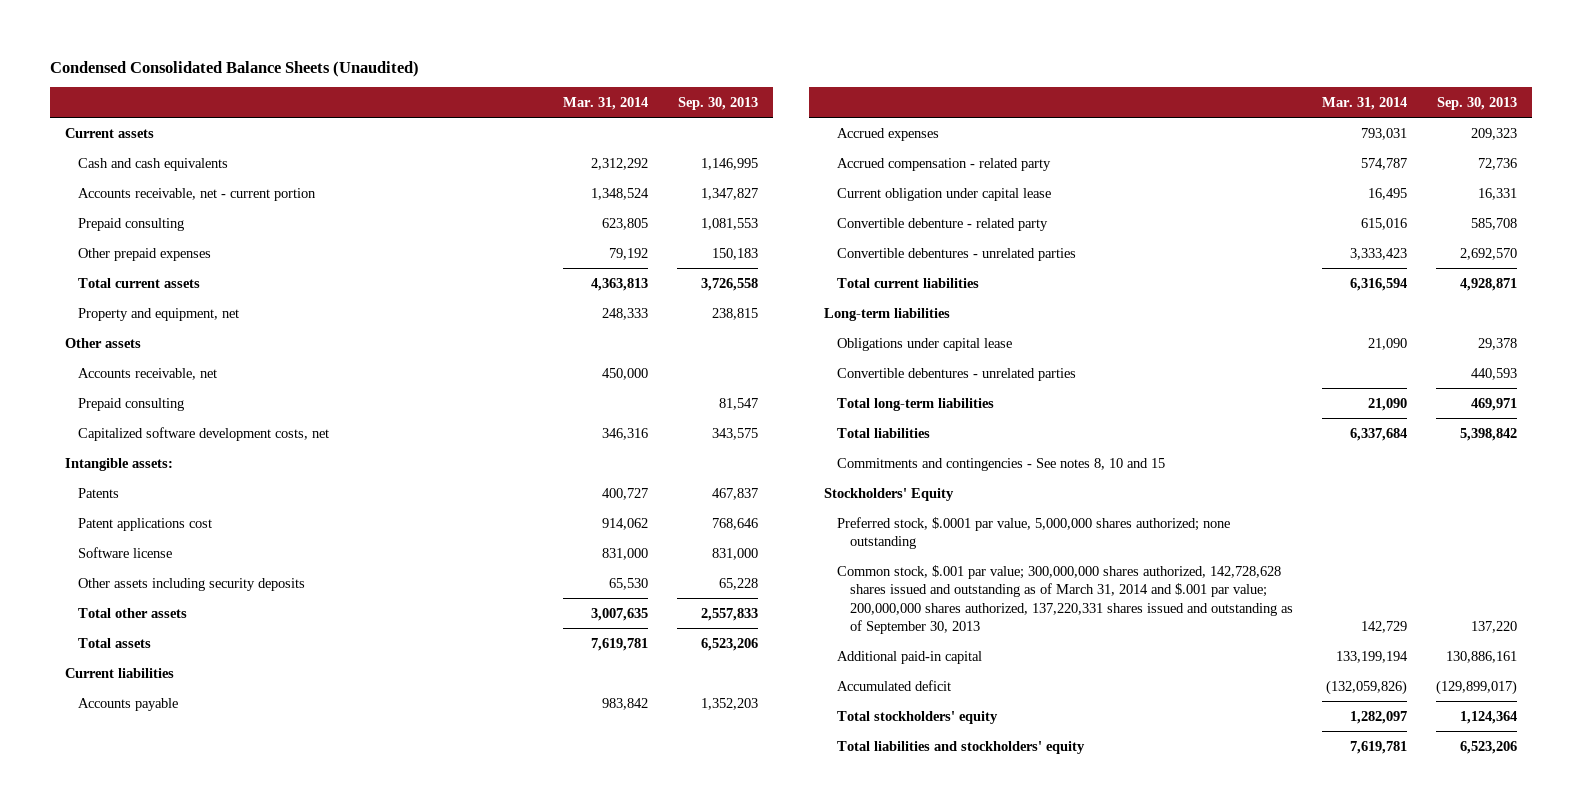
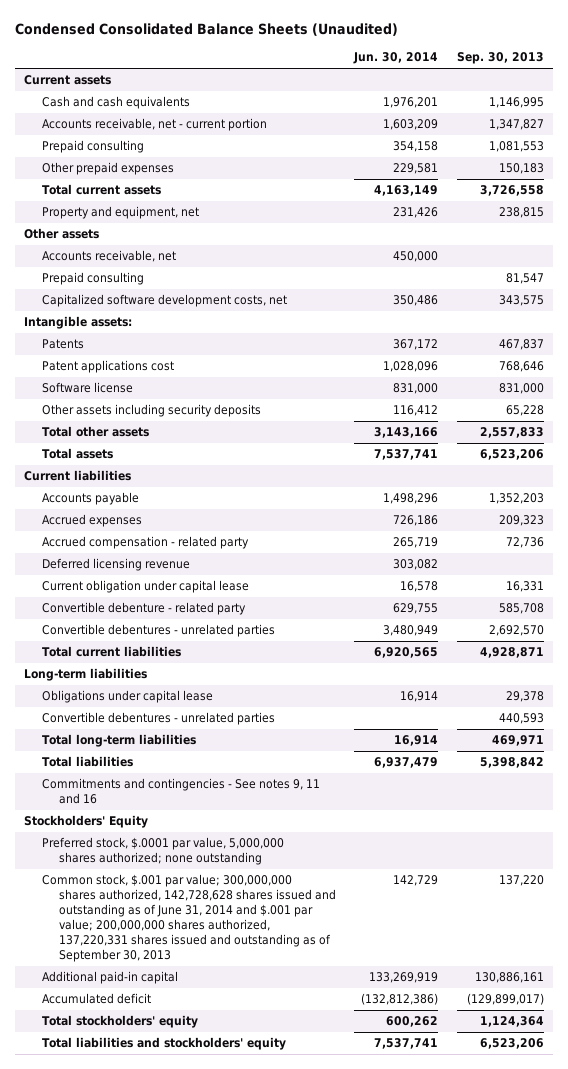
[563,96,649,110] Mar. 31, 2014 -> none
none -> [353,52,439,65] Jun. 30, 2014
none -> [41,558,190,572] Deferred licensing revenue
[836,457,1165,471] Commitments and contingencies - See notes 8, 10 and 15 -> [41,778,320,805] Commitments and contingencies - See notes 9, 11 and 16
[836,564,1294,635] Common stock, $.001 par value; 300,000,000 shares authorized, 142,728,628 shares issued and outstanding as of March 31, 2014 and $.001 par value; 200,000,000 shares authorized, 137,220,331 shares issued and outstanding as of September 30, 2013 -> [41,874,337,963] Common stock, $.001 par value; 300,000,000 shares authorized, 142,728,628 shares issued and outstanding as of June 31, 2014 and $.001 par value; 200,000,000 shares authorized, 137,220,331 shares issued and outstanding as of September 30, 2013

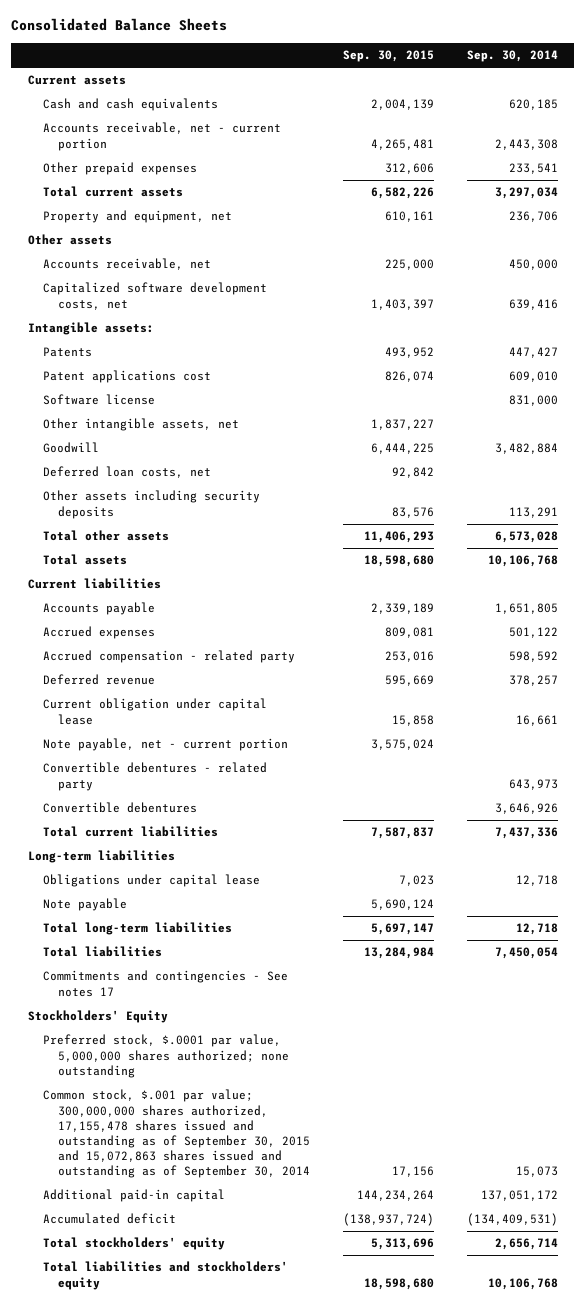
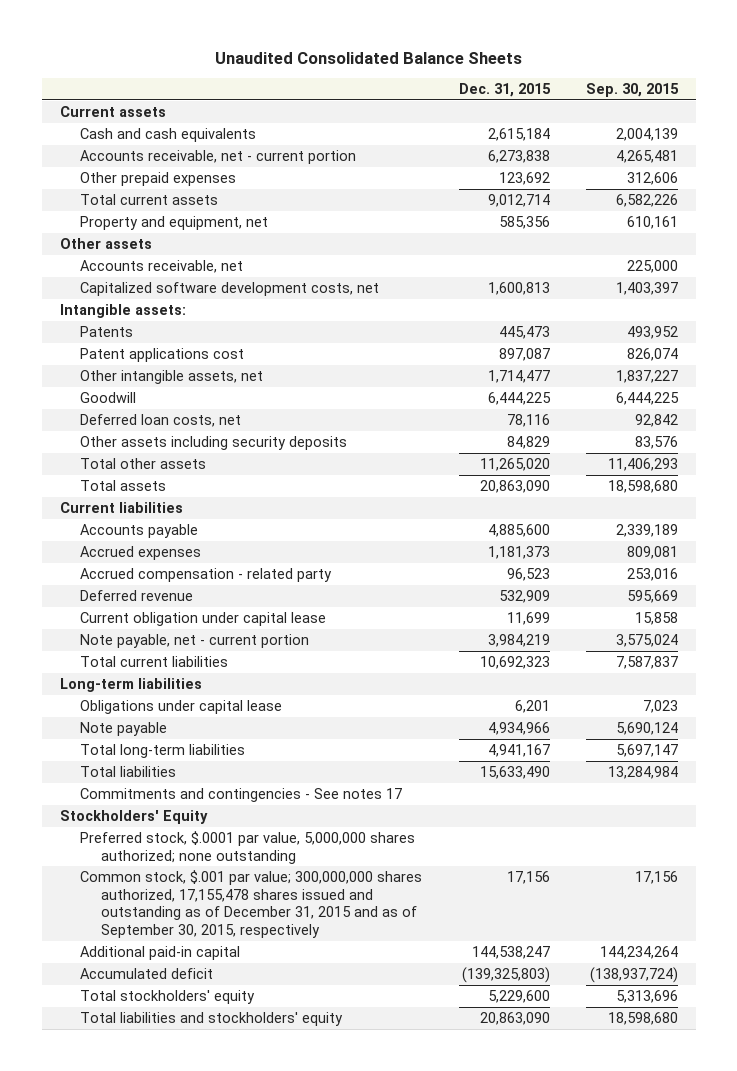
[11,18,228,32] Consolidated Balance Sheets -> [214,51,522,64] Unaudited Consolidated Balance Sheets
[466,50,558,63] Sep. 30, 2014 -> none
none -> [458,83,551,98] Dec. 31, 2015
[43,394,156,406] Software license -> none
[43,762,268,791] Convertible debentures - related party -> none
[43,802,198,814] Convertible debentures -> none
[43,1089,311,1179] Common stock, $.001 par value; 300,000,000 shares authorized, 17,155,478 shares issued and outstanding as of September 30, 2015 and 15,072,863 shares issued and outstanding as of September 30, 2014 -> [80,869,423,939] Common stock, $.001 par value; 300,000,000 shares authorized, 17,155,478 shares issued and outstanding as of December 31, 2015 and as of September 30, 2015, respectively

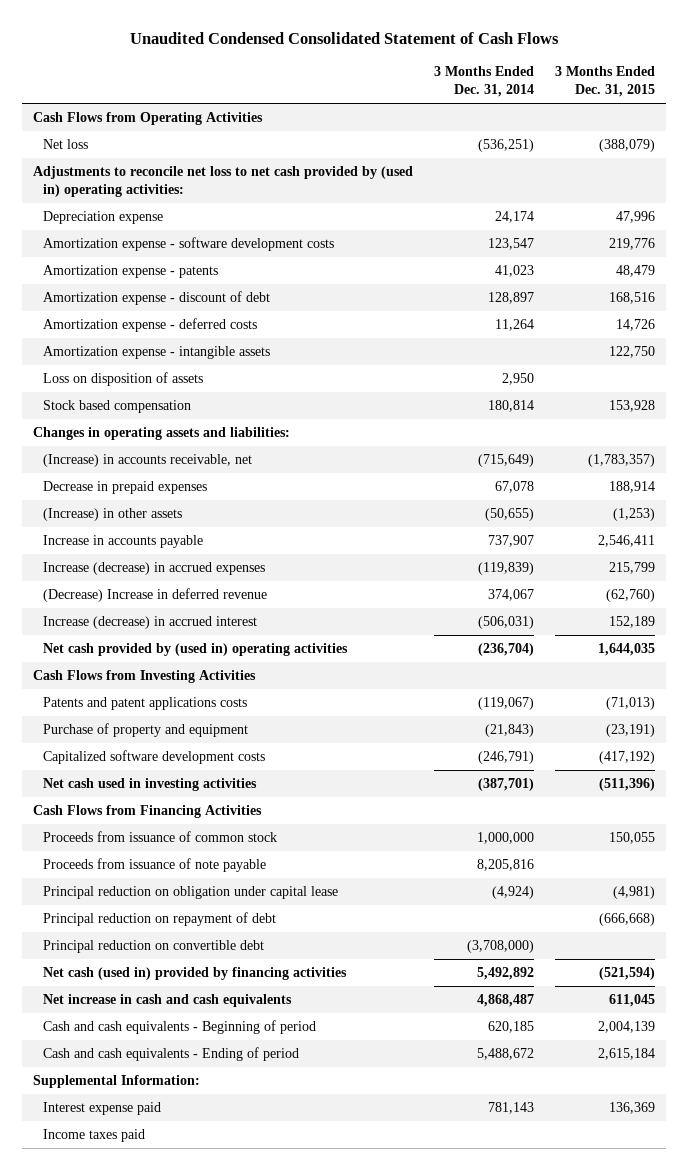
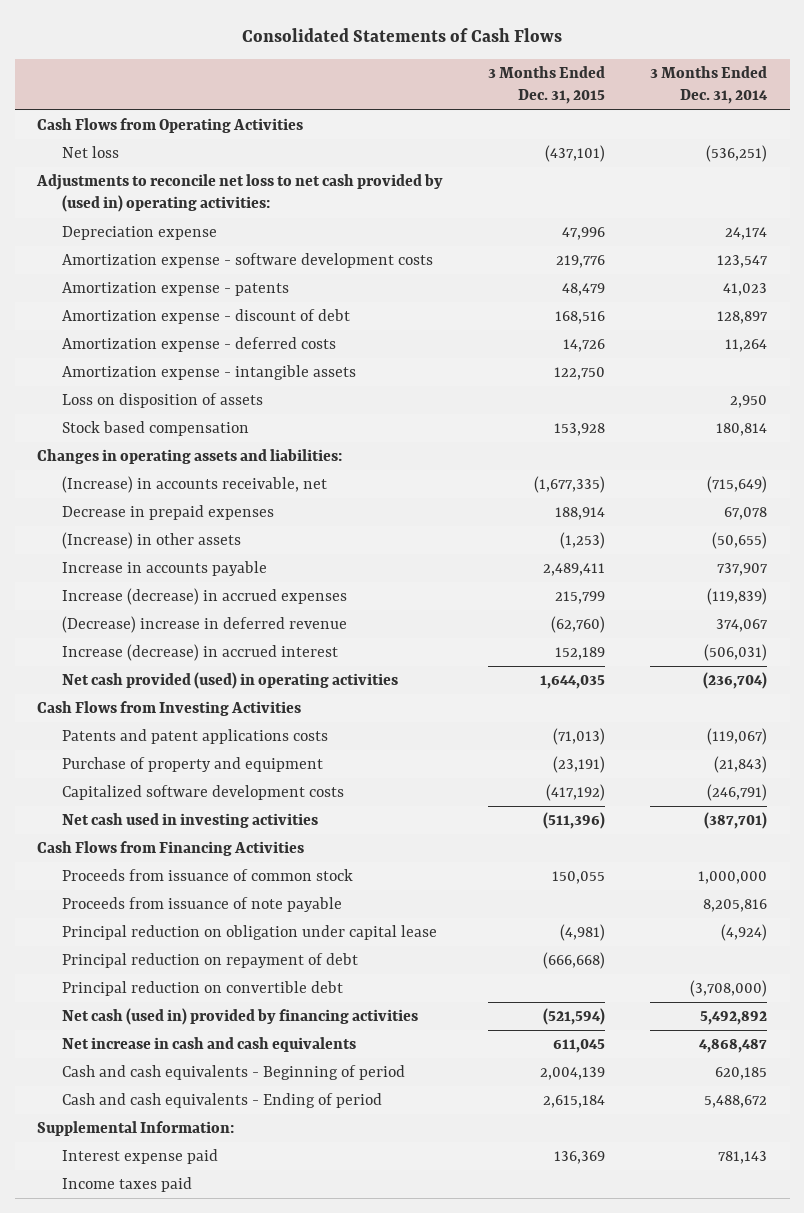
[129,31,559,44] Unaudited Condensed Consolidated Statement of Cash Flows -> [242,27,563,42] Consolidated Statements of Cash Flows
[599,139,656,153] (388,079) -> [545,145,606,163] (437,101)
[588,454,656,468] (1,783,357) -> [534,476,606,494] (1,677,335)
[598,535,656,548] 2,546,411 -> [543,563,606,577] 2,489,411
[42,588,267,603] (Decrease) Increase in deferred revenue -> [61,616,347,634] (Decrease) increase in deferred revenue
[42,643,348,657] Net cash provided by (used in) operating activities -> [61,672,398,690] Net cash provided (used) in operating activities

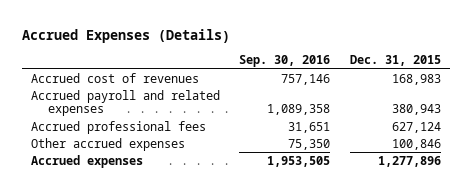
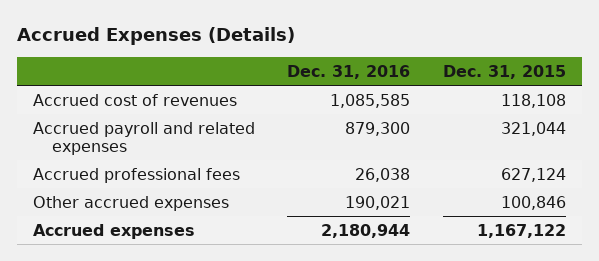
[239,55,331,68] Sep. 30, 2016 -> none
none -> [287,64,411,79] Dec. 31, 2016
[391,73,441,85] 168,983 -> [500,93,566,108] 118,108
[391,104,441,116] 380,943 -> [500,121,566,136] 321,044
[377,155,441,167] 1,277,896 -> [476,223,566,238] 1,167,122

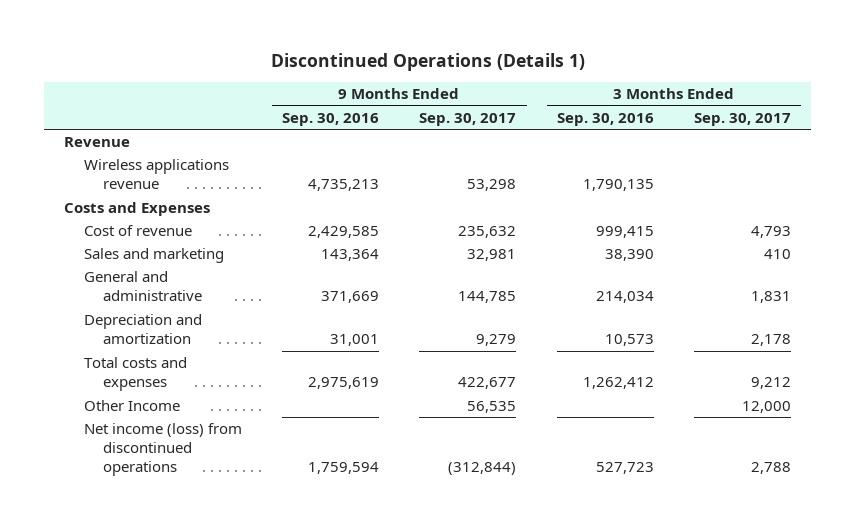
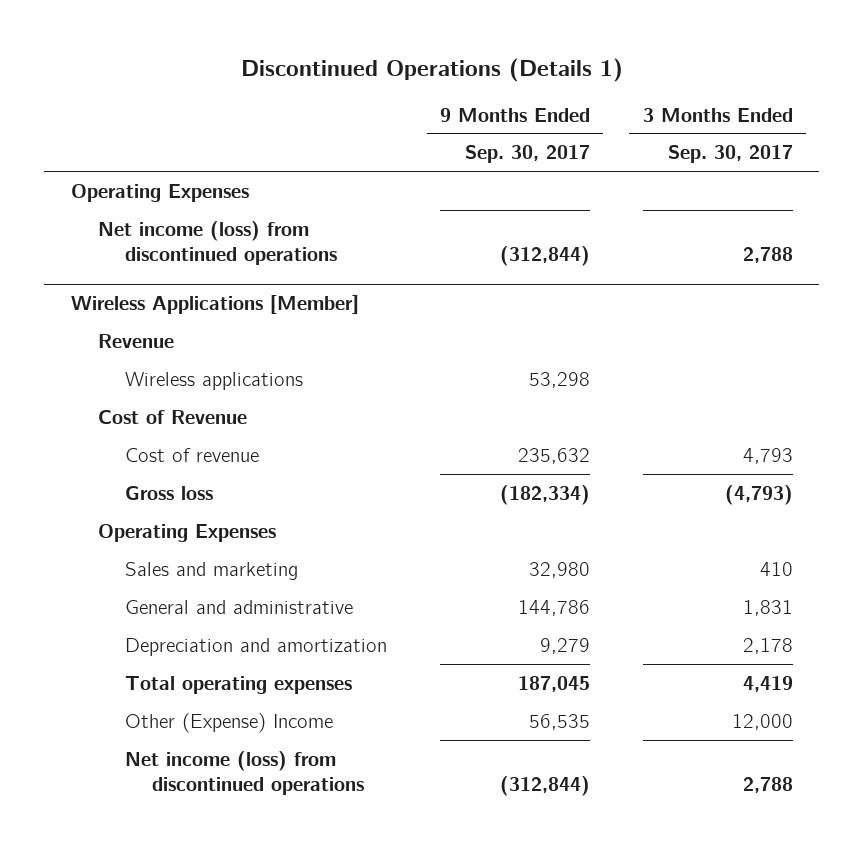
[282,112,380,126] Sep. 30, 2016 -> none
[556,112,654,126] Sep. 30, 2016 -> none
none -> [70,183,249,202] Operating Expenses
none -> [97,220,338,265] Net income (loss) from discontinued operations
none -> [70,295,359,315] Wireless Applications [Member]
[83,159,229,190] Wireless applications revenue -> [125,371,304,390] Wireless applications
[64,202,211,217] Costs and Expenses -> [97,409,247,424] Cost of Revenue
none -> [125,485,214,500] Gross loss
none -> [97,523,276,542] Operating Expenses
[467,249,517,262] 32,981 -> [528,561,590,578] 32,980
[458,291,517,304] 144,785 -> [517,599,590,616] 144,786
[83,357,187,392] Total costs and expenses -> [125,675,353,694] Total operating expenses
[458,377,517,390] 422,677 -> [517,675,590,692] 187,045
[751,377,792,390] 9,212 -> [742,675,793,692] 4,419
[83,400,180,412] Other Income -> [125,712,334,733] Other (Expense) Income

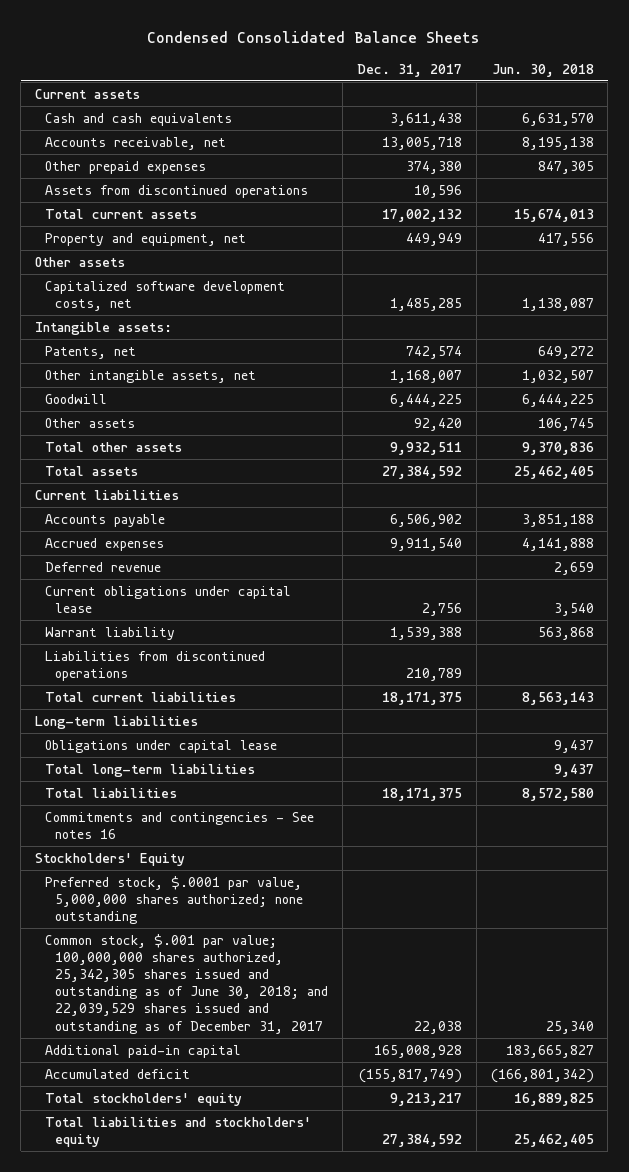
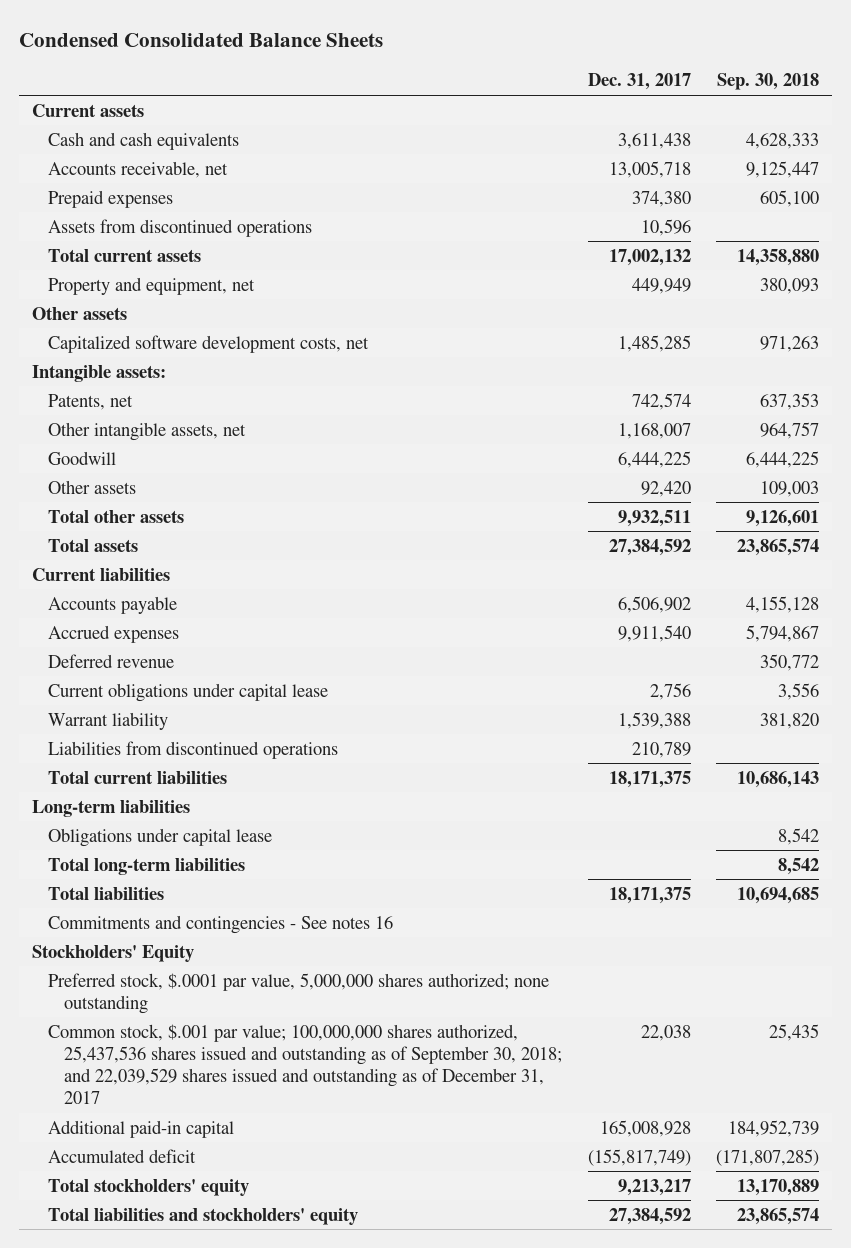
[491,63,594,77] Jun. 30, 2018 -> none
none -> [717,73,820,91] Sep. 30, 2018
[45,160,207,174] Other prepaid expenses -> [47,189,173,208] Prepaid expenses
[45,933,329,1034] Common stock, $.001 par value; 100,000,000 shares authorized, 25,342,305 shares issued and outstanding as of June 30, 2018; and 22,039,529 shares issued and outstanding as of December 31, 2017 -> [47,1023,563,1104] Common stock, $.001 par value; 100,000,000 shares authorized, 25,437,536 shares issued and outstanding as of September 30, 2018; and 22,039,529 shares issued and outstanding as of December 31, 2017

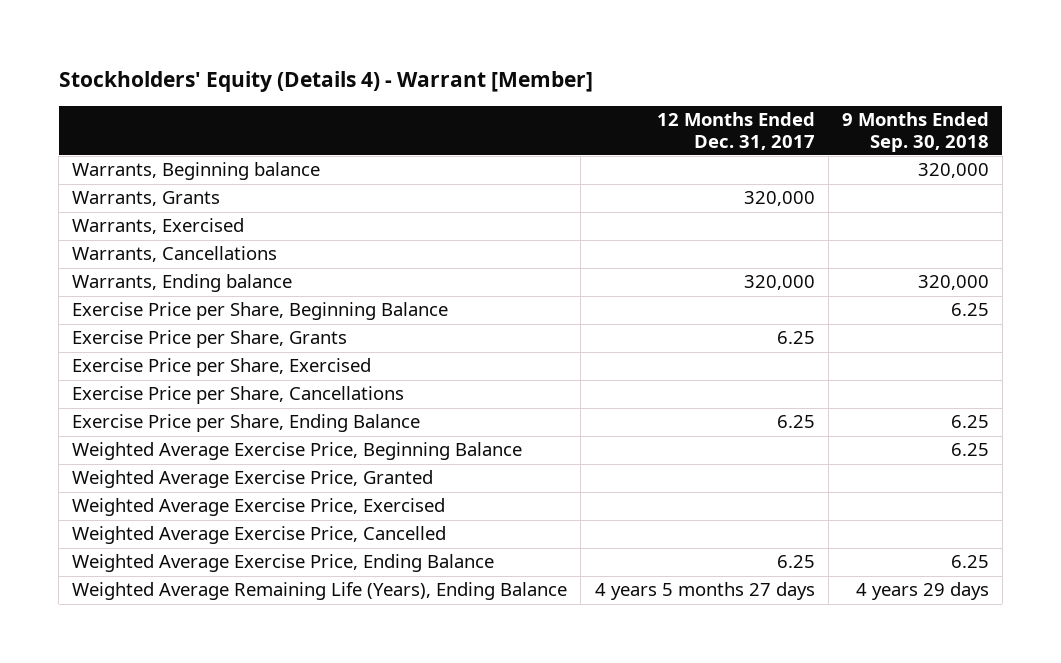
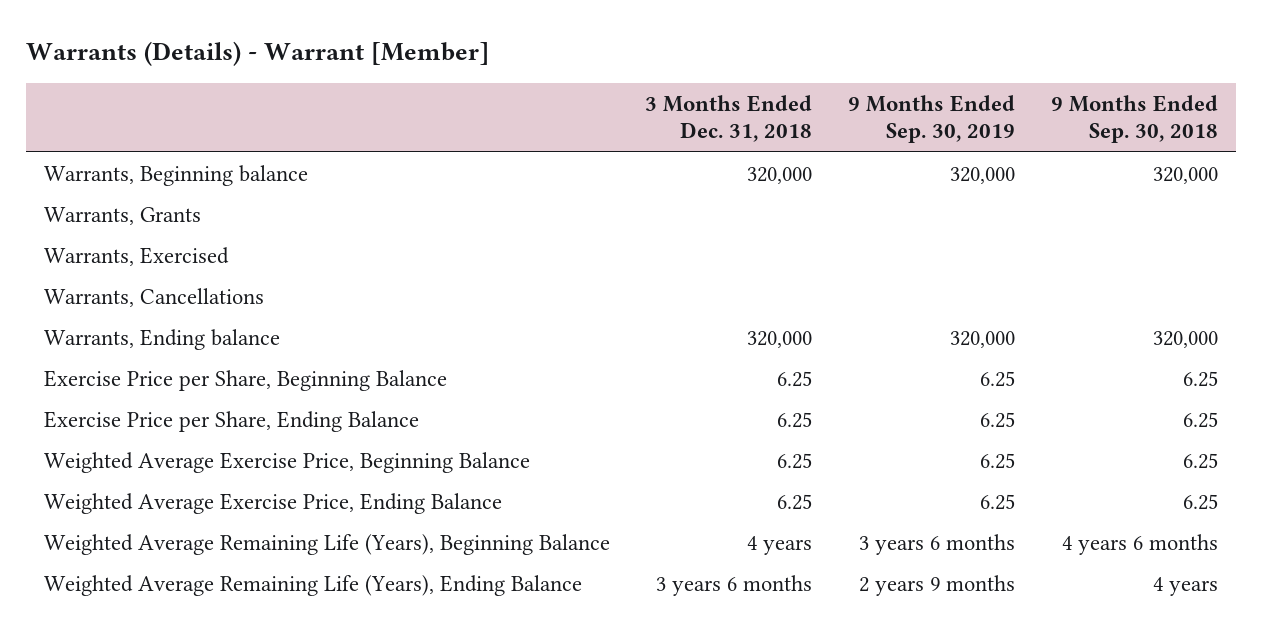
[58,71,593,93] Stockholders' Equity (Details 4) - Warrant [Member] -> [25,41,489,67] Warrants (Details) - Warrant [Member]
[656,112,815,150] 12 Months Ended Dec. 31, 2017 -> none
none -> [645,94,813,143] 3 Months Ended Dec. 31, 2018
none -> [848,94,1016,144] 9 Months Ended Sep. 30, 2019
[72,330,348,349] Exercise Price per Share, Grants -> none
[72,358,372,377] Exercise Price per Share, Exercised -> none
[72,386,405,405] Exercise Price per Share, Cancellations -> none
[72,470,434,489] Weighted Average Exercise Price, Granted -> none
[72,498,446,517] Weighted Average Exercise Price, Exercised -> none
[72,526,447,545] Weighted Average Exercise Price, Cancelled -> none
none -> [43,533,610,555] Weighted Average Remaining Life (Years), Beginning Balance
[855,582,989,601] 4 years 29 days -> [1153,576,1219,596] 4 years

